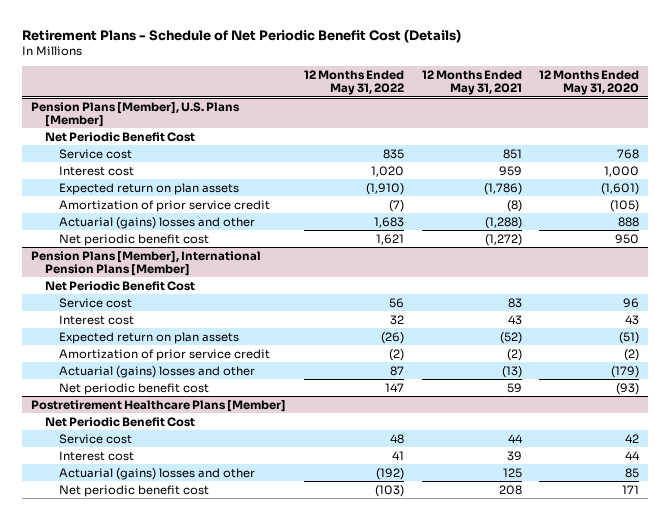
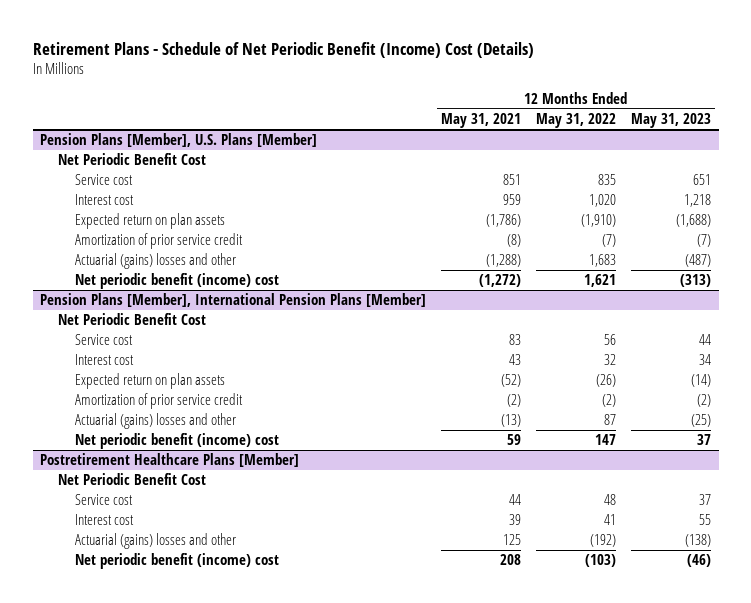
[22,28,462,43] Retirement Plans - Schedule of Net Periodic Benefit Cost (Details) -> [32,41,534,58] Retirement Plans - Schedule of Net Periodic Benefit (Income) Cost (Details)
[539,69,640,96] 12 Months Ended May 31, 2020 -> none
none -> [631,113,712,129] May 31, 2023
[59,233,210,246] Net periodic benefit cost -> [75,273,280,290] Net periodic benefit (income) cost
[59,382,210,395] Net periodic benefit cost -> [75,433,280,450] Net periodic benefit (income) cost
[59,484,210,497] Net periodic benefit cost -> [75,553,280,570] Net periodic benefit (income) cost

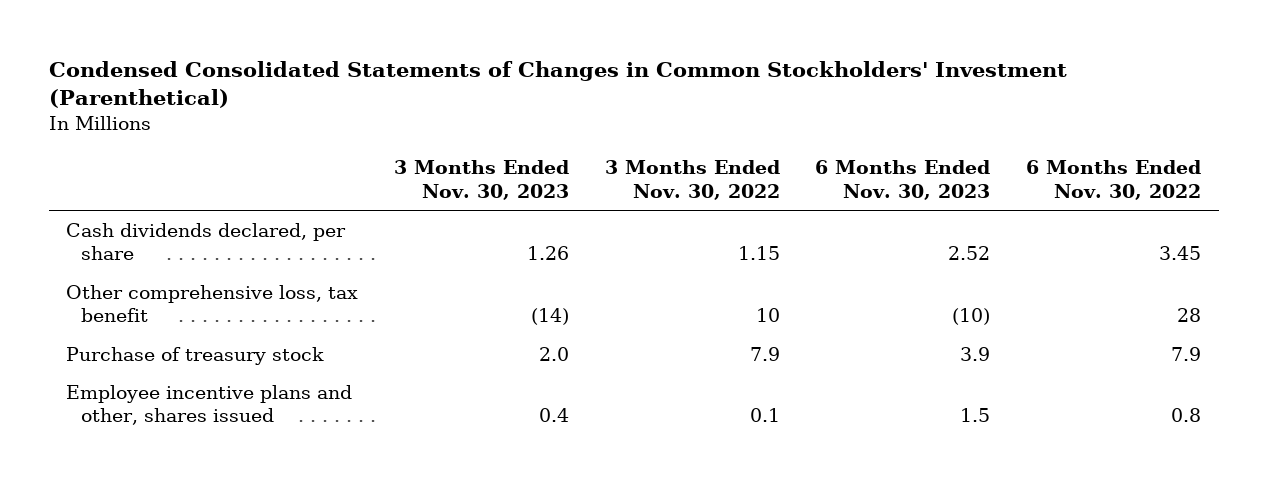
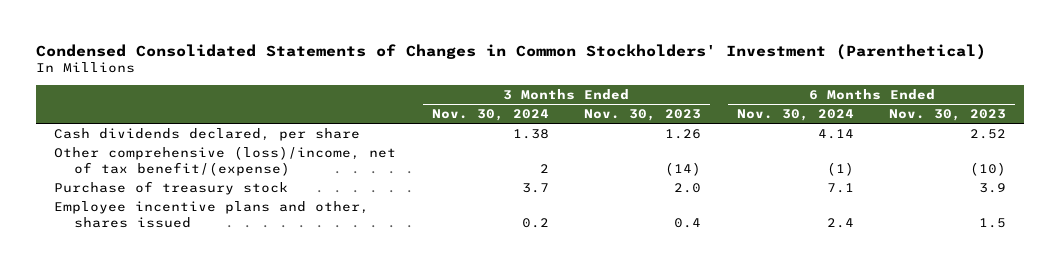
[604,160,780,201] 3 Months Ended Nov. 30, 2022 -> none
[1025,160,1201,201] 6 Months Ended Nov. 30, 2022 -> none
none -> [431,109,549,122] Nov. 30, 2024
none -> [736,109,854,122] Nov. 30, 2024
[66,284,359,323] Other comprehensive loss, tax benefit -> [54,145,397,176] Other comprehensive (loss)/income, net of tax benefit/(expense)

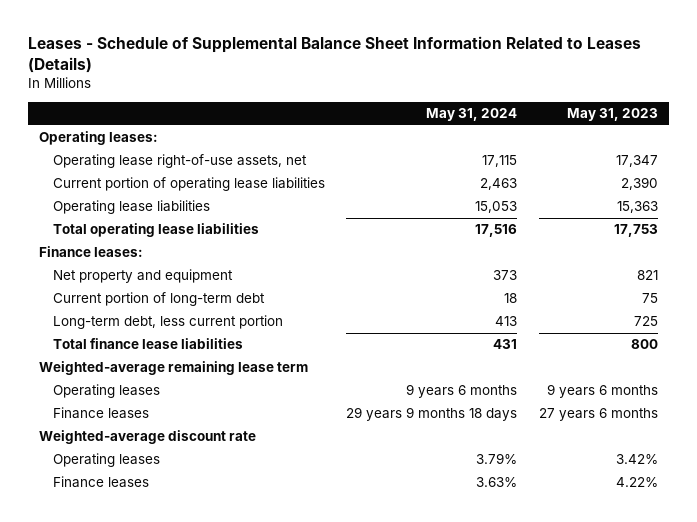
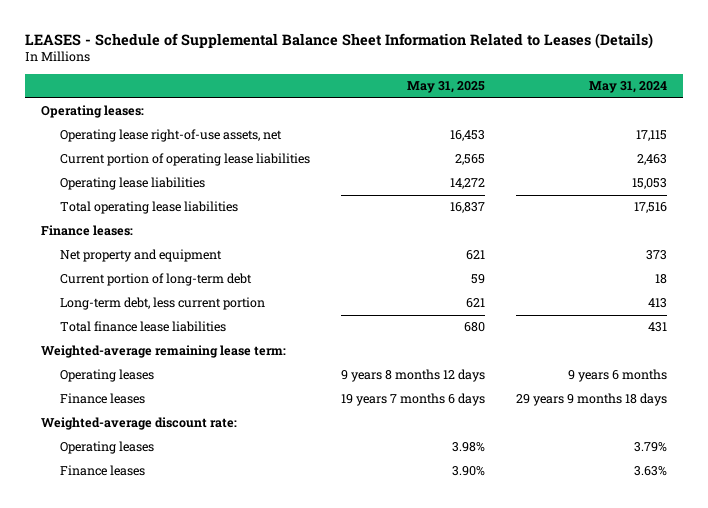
[28,36,642,74] Leases - Schedule of Supplemental Balance Sheet Information Related to Leases (Details) -> [25,32,654,49] LEASES - Schedule of Supplemental Balance Sheet Information Related to Leases (Details)
[566,108,658,122] May 31, 2023 -> none
none -> [406,81,485,94] May 31, 2025
[39,361,309,376] Weighted-average remaining lease term -> [40,345,286,359] Weighted-average remaining lease term:
[39,430,257,445] Weighted-average discount rate -> [40,417,237,431] Weighted-average discount rate:

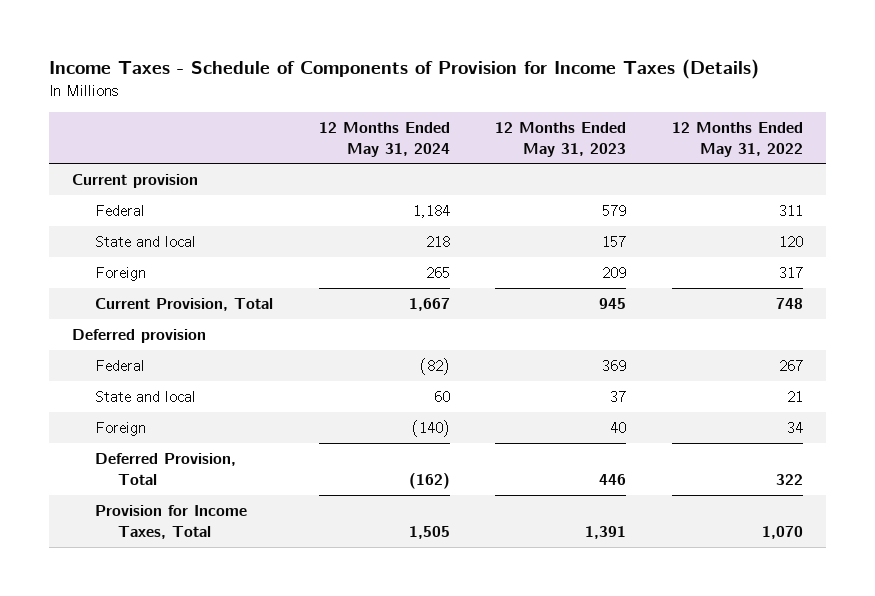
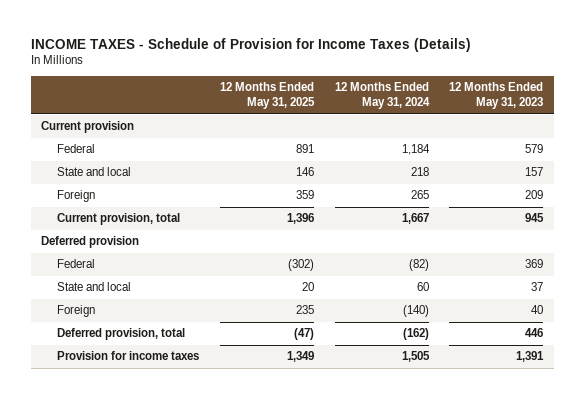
[48,58,759,79] Income Taxes - Schedule of Components of Provision for Income Taxes (Details) -> [30,37,471,52] INCOME TAXES - Schedule of Provision for Income Taxes (Details)
[672,121,804,157] 12 Months Ended May 31, 2022 -> none
none -> [219,82,315,110] 12 Months Ended May 31, 2025
[94,298,273,312] Current Provision, Total -> [57,213,181,226] Current provision, total
[94,453,236,485] Deferred Provision, Total -> [57,328,186,341] Deferred provision, total
[94,505,247,539] Provision for Income Taxes, Total -> [57,351,200,361] Provision for income taxes

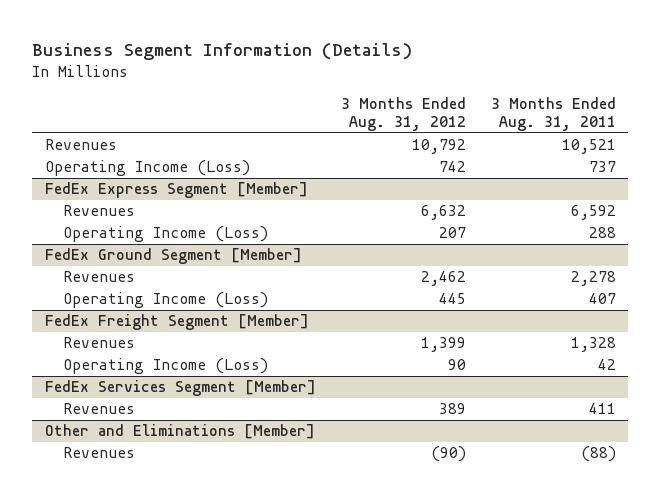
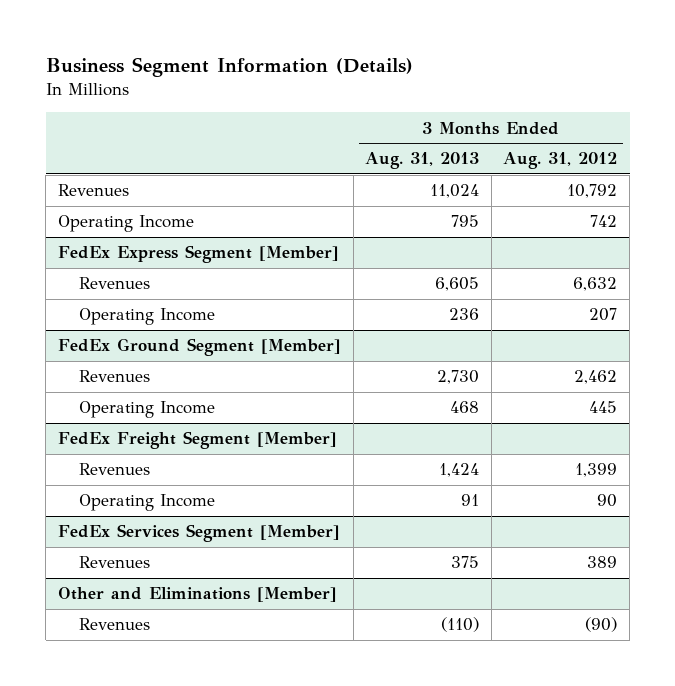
[490,96,616,131] 3 Months Ended Aug. 31, 2011 -> none
none -> [365,152,480,170] Aug. 31, 2013
[44,160,250,177] Operating Income (Loss) -> [57,215,194,233] Operating Income
[63,226,269,243] Operating Income (Loss) -> [78,308,215,326] Operating Income
[63,292,269,309] Operating Income (Loss) -> [78,401,215,419] Operating Income
[63,358,269,375] Operating Income (Loss) -> [78,494,215,512] Operating Income

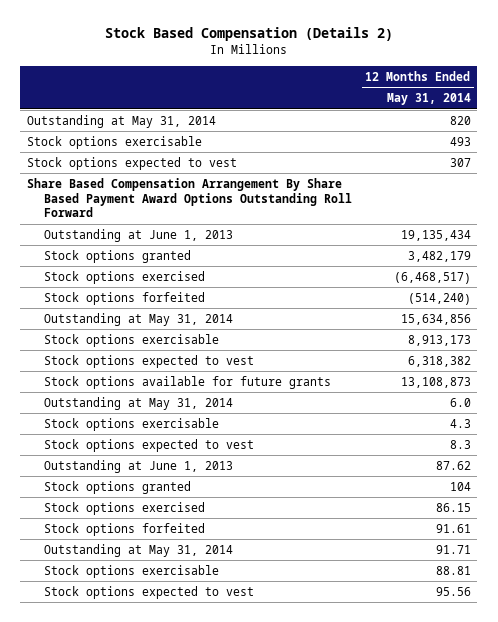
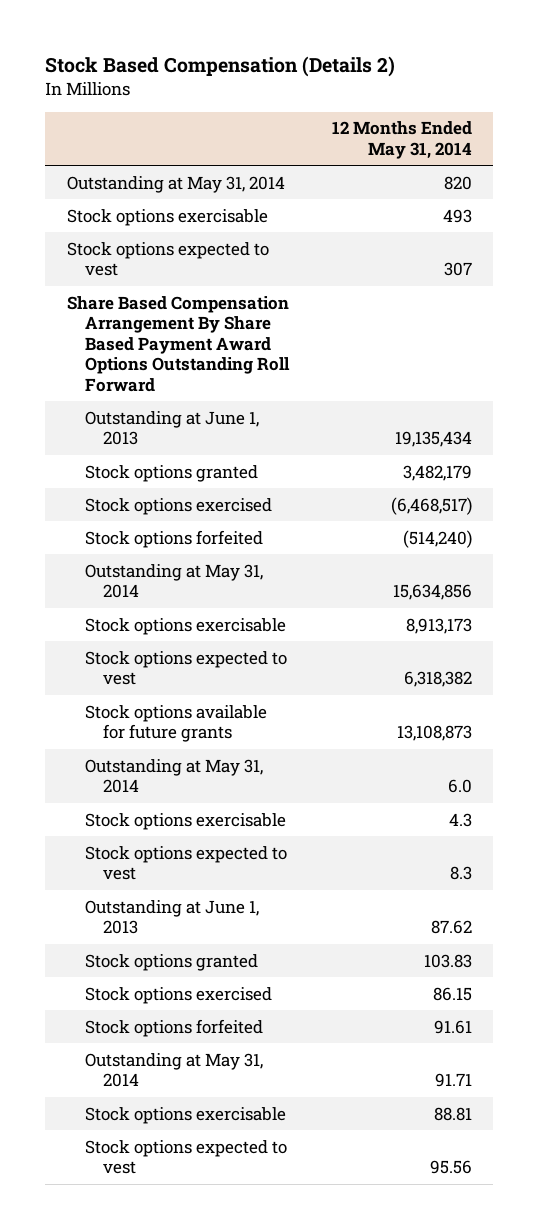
[449,481,471,491] 104 -> [423,953,472,968] 103.83

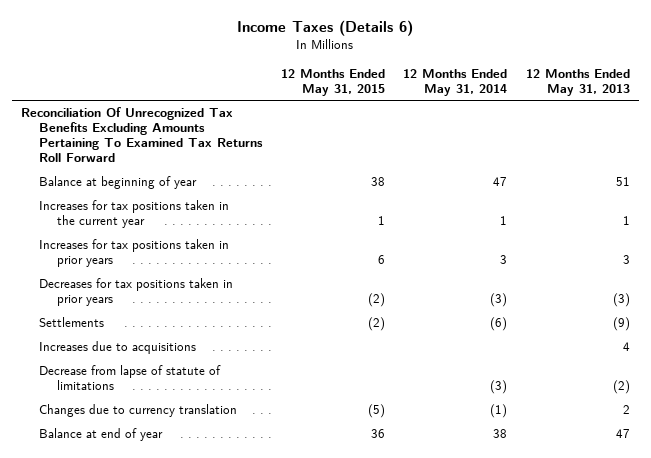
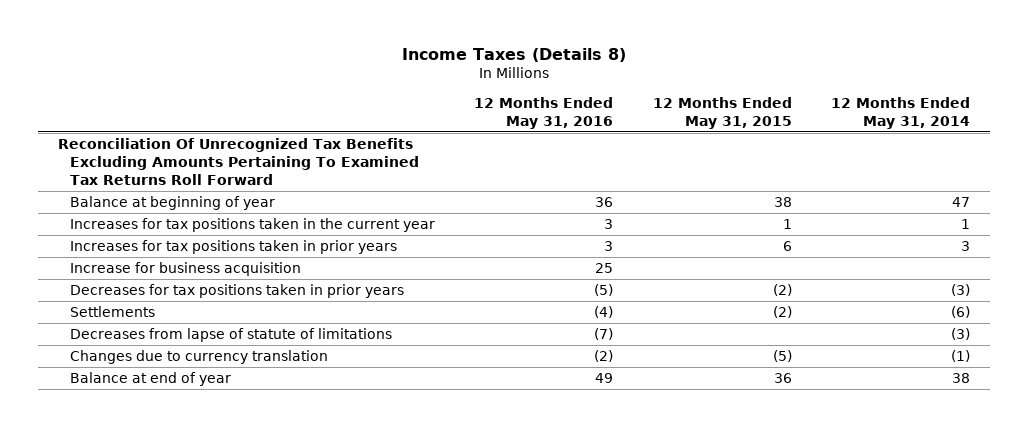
[237,19,414,36] Income Taxes (Details 6) -> [402,47,627,62] Income Taxes (Details 8)
[525,68,630,96] 12 Months Ended May 31, 2013 -> none
none -> [474,96,614,129] 12 Months Ended May 31, 2016
none -> [69,262,301,277] Increase for business acquisition
[39,341,197,355] Increases due to acquisitions -> none
[39,365,222,391] Decrease from lapse of statute of limitations -> [69,328,392,343] Decreases from lapse of statute of limitations

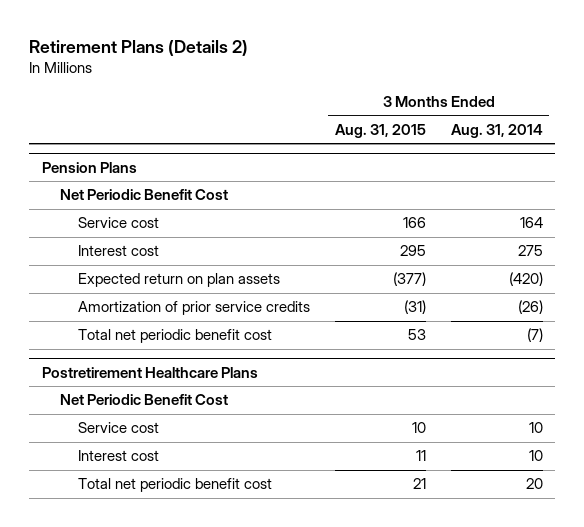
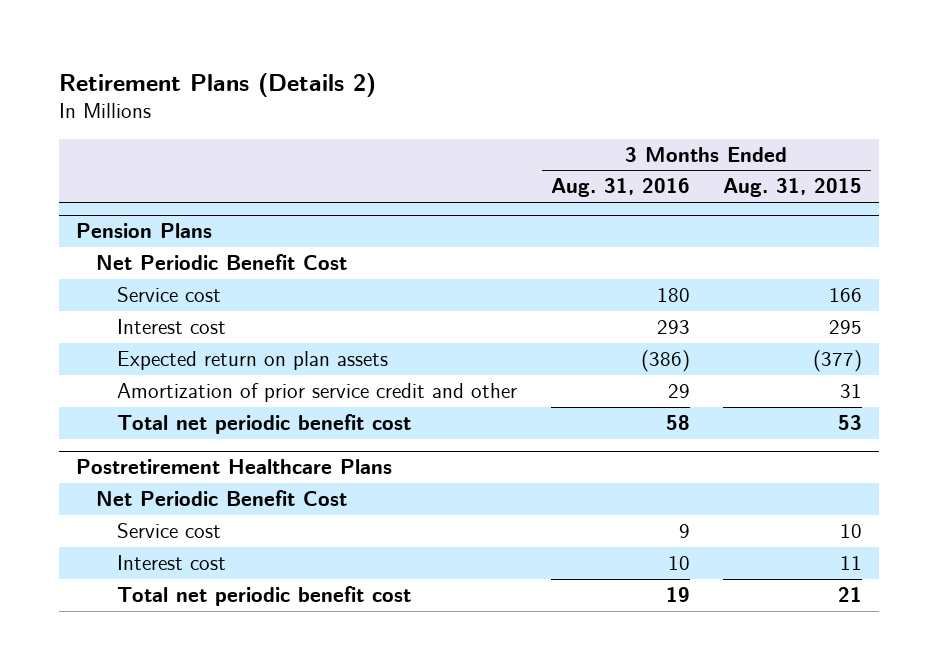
[450,123,543,138] Aug. 31, 2014 -> none
none -> [550,178,690,198] Aug. 31, 2016
[77,301,310,316] Amortization of prior service credits -> [116,382,517,402] Amortization of prior service credit and other
[403,300,426,315] (31) -> [840,383,863,398] 31

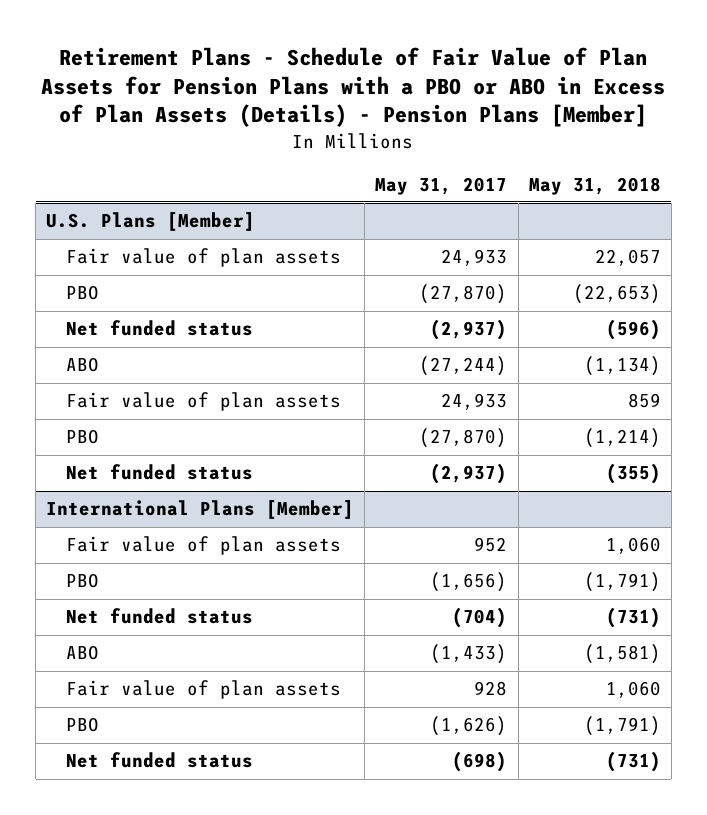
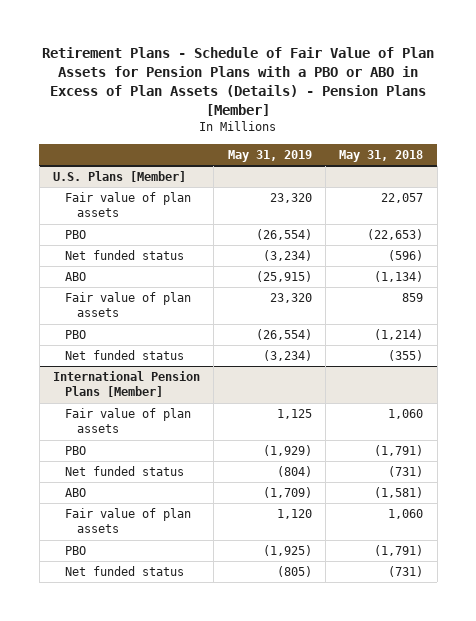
[375,176,508,195] May 31, 2017 -> none
none -> [227,149,312,162] May 31, 2019
[46,500,355,520] International Plans [Member] -> [52,371,200,398] International Pension Plans [Member]

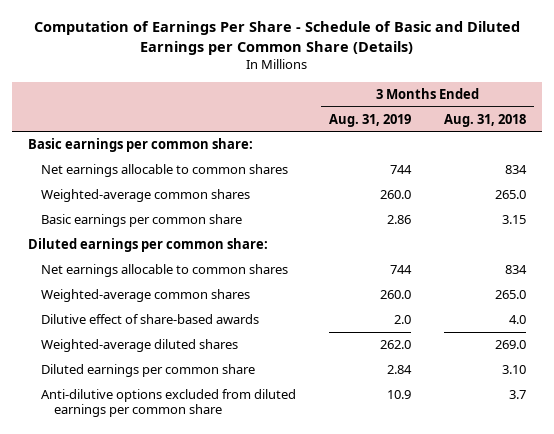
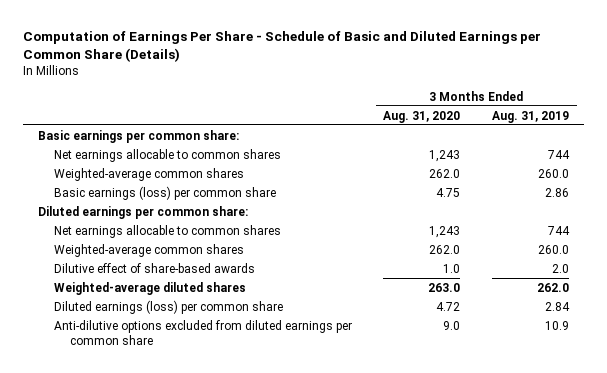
[443,113,526,127] Aug. 31, 2018 -> none
none -> [383,110,461,123] Aug. 31, 2020
[41,213,243,227] Basic earnings per common share -> [54,185,277,200] Basic earnings (loss) per common share
[41,363,256,377] Diluted earnings per common share -> [54,299,284,314] Diluted earnings (loss) per common share

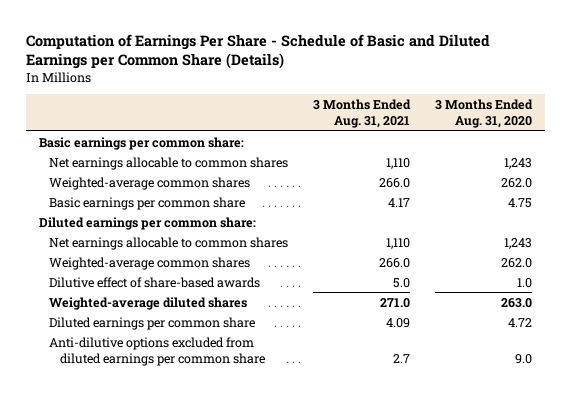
[491,110,569,123] Aug. 31, 2019 -> none
none -> [313,99,412,129] 3 Months Ended Aug. 31, 2021
[54,185,277,200] Basic earnings (loss) per common share -> [49,196,246,210] Basic earnings per common share
[54,299,284,314] Diluted earnings (loss) per common share -> [49,316,256,330] Diluted earnings per common share

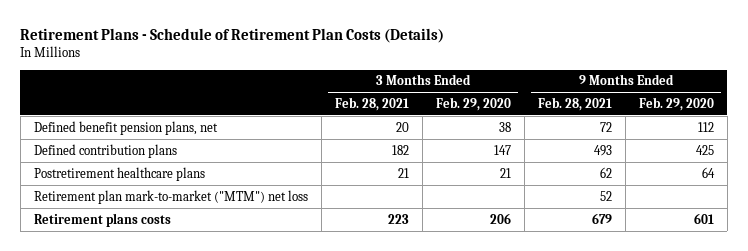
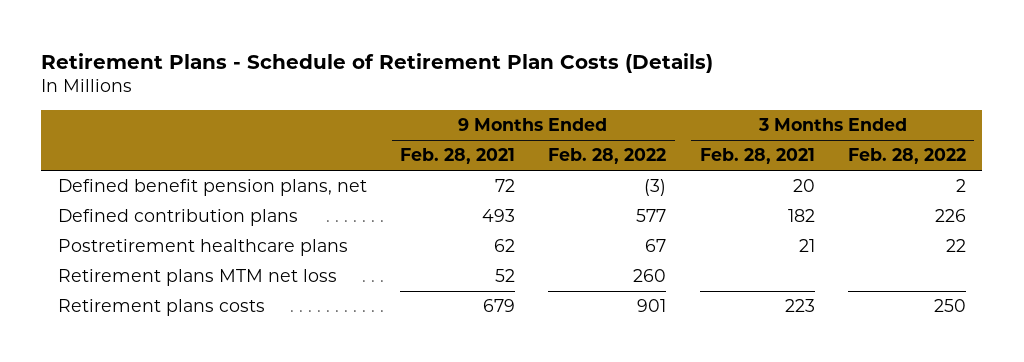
[435,96,511,111] Feb. 29, 2020 -> none
[638,96,714,111] Feb. 29, 2020 -> none
none -> [548,148,667,165] Feb. 28, 2022
none -> [847,148,966,165] Feb. 28, 2022
[33,189,308,204] Retirement plan mark-to-market ("MTM") net loss -> [57,269,337,287] Retirement plans MTM net loss

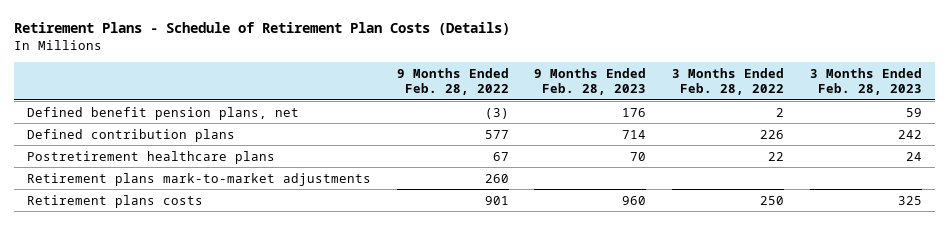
[400,148,516,165] Feb. 28, 2021 -> none
[699,148,815,165] Feb. 28, 2021 -> none
none -> [534,67,647,96] 9 Months Ended Feb. 28, 2023
none -> [810,67,923,96] 3 Months Ended Feb. 28, 2023
[57,269,337,287] Retirement plans MTM net loss -> [26,172,371,186] Retirement plans mark-to-market adjustments

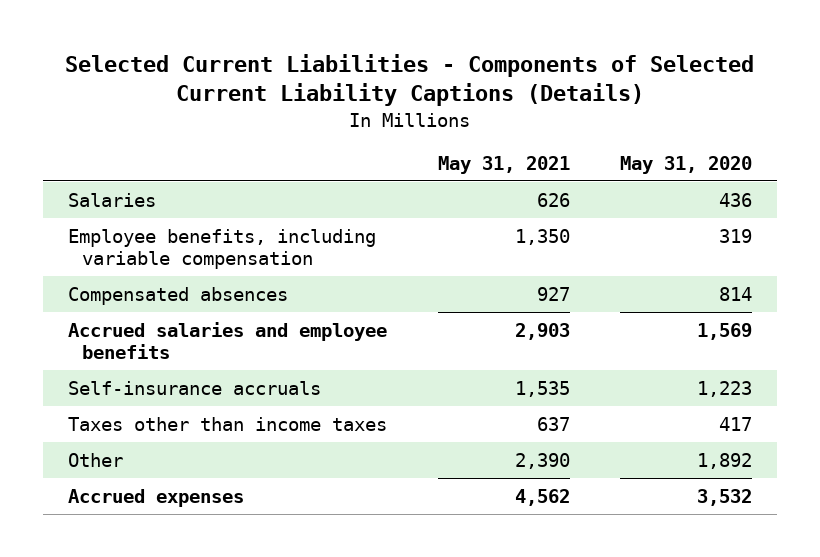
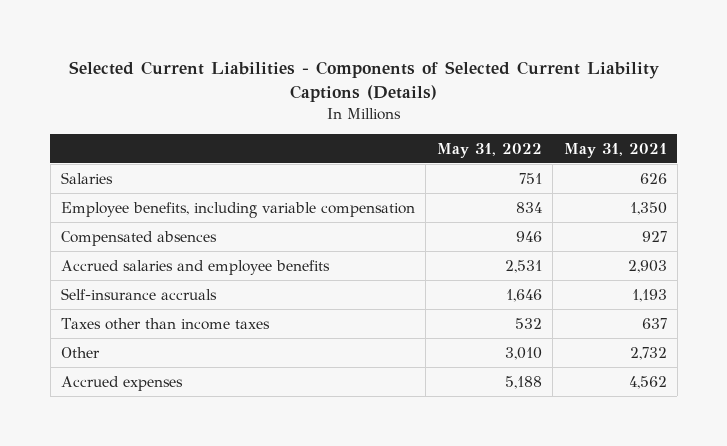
[619,156,752,175] May 31, 2020 -> none
none -> [436,142,542,158] May 31, 2022
[514,380,570,397] 1,535 -> [631,288,667,302] 1,193
[514,452,570,469] 2,390 -> [629,346,667,360] 2,732

